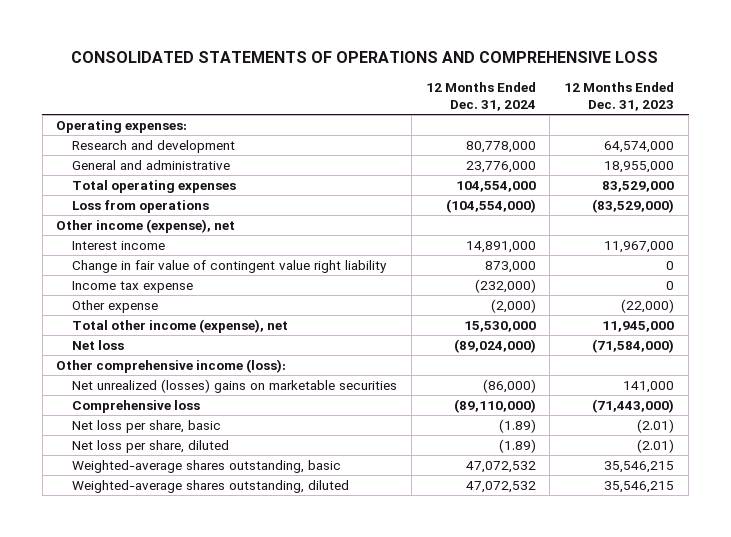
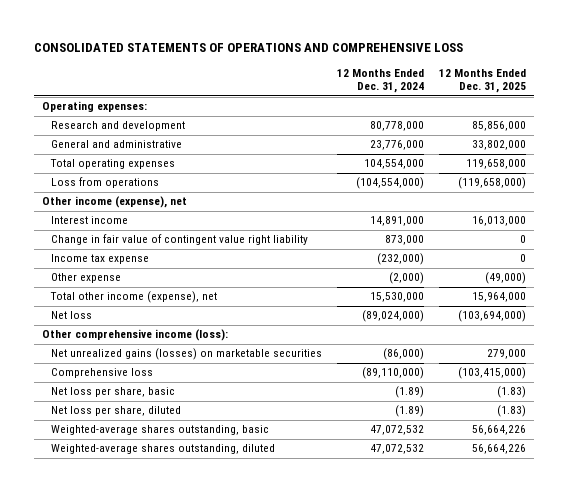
[564,82,675,111] 12 Months Ended Dec. 31, 2023 -> none
none -> [439,68,527,94] 12 Months Ended Dec. 31, 2025
[72,379,398,394] Net unrealized (losses) gains on marketable securities -> [50,348,322,361] Net unrealized gains (losses) on marketable securities

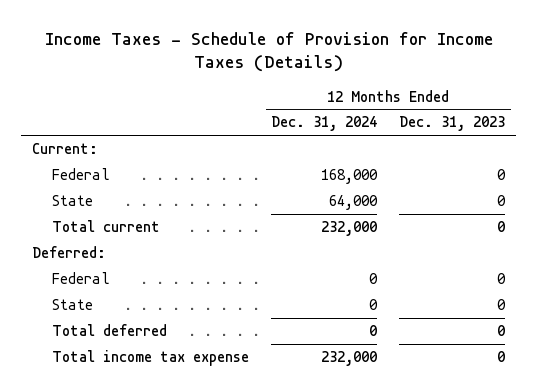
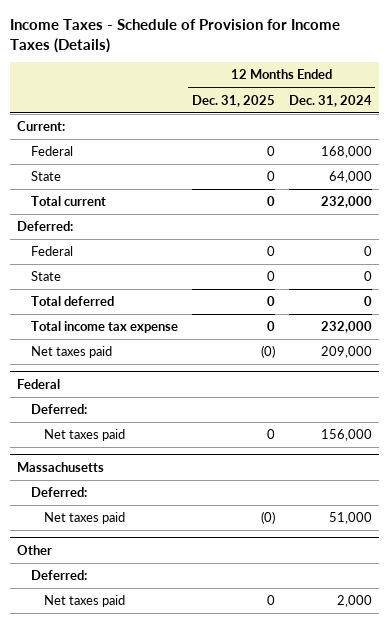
[399,116,506,132] Dec. 31, 2023 -> none
none -> [191,94,275,107] Dec. 31, 2025
none -> [30,346,112,359] Net taxes paid
none -> [17,378,61,389] Federal
none -> [30,404,87,415] Deferred:
none -> [44,429,126,442] Net taxes paid
none -> [17,461,105,472] Massachusetts
none -> [30,487,87,498] Deferred:
none -> [44,512,126,525] Net taxes paid
none -> [17,544,53,555] Other
none -> [30,570,87,581] Deferred:
none -> [44,595,126,608] Net taxes paid

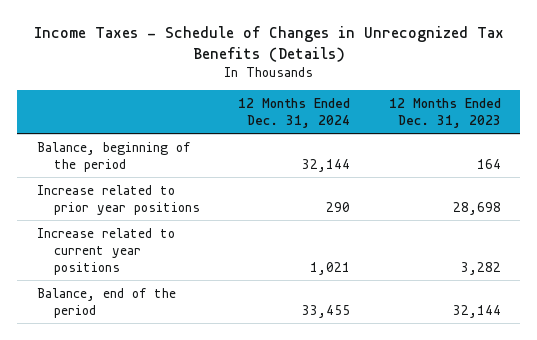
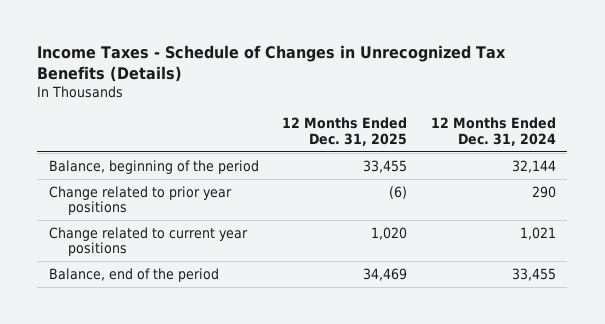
[388,97,501,128] 12 Months Ended Dec. 31, 2023 -> none
none -> [282,116,408,146] 12 Months Ended Dec. 31, 2025
[36,184,201,215] Increase related to prior year positions -> [48,185,232,216] Change related to prior year positions
[36,227,175,275] Increase related to current year positions -> [48,226,248,257] Change related to current year positions

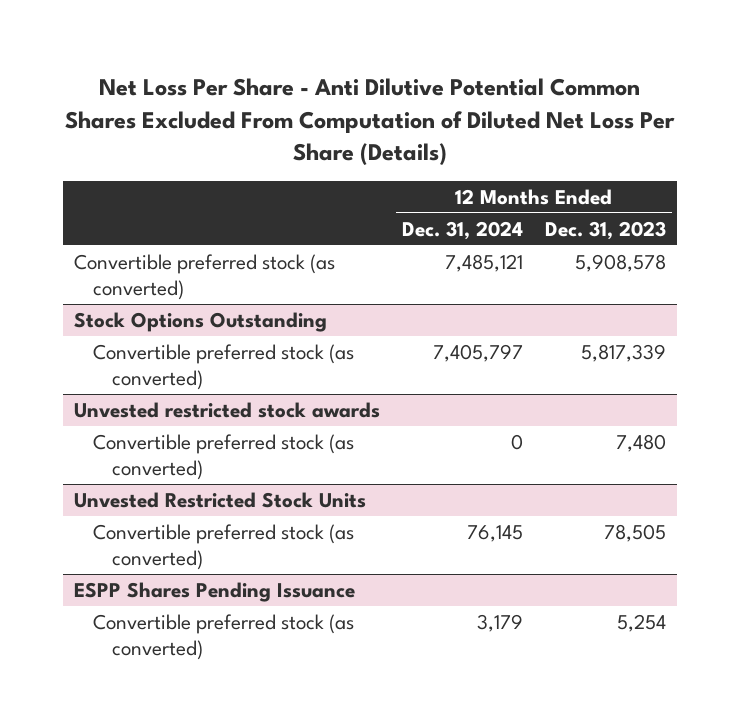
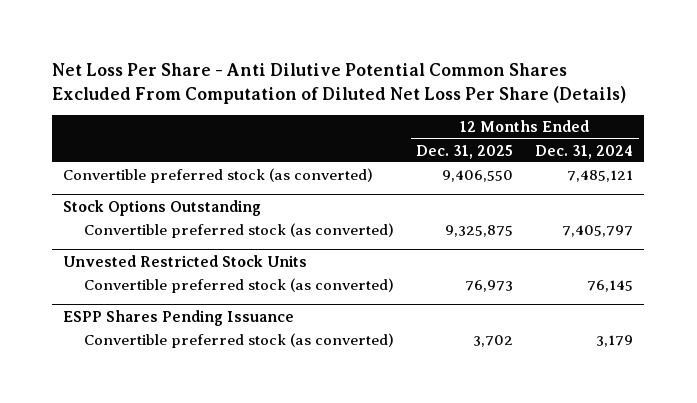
[545,220,667,240] Dec. 31, 2023 -> none
none -> [416,144,514,159] Dec. 31, 2025
[73,401,380,418] Unvested restricted stock awards -> none
[92,433,354,480] Convertible preferred stock (as converted) -> none

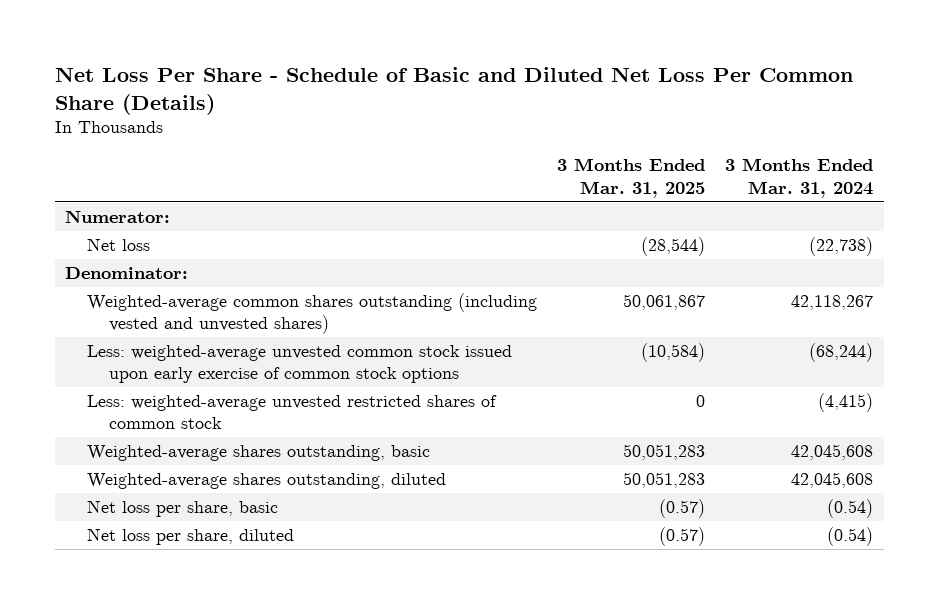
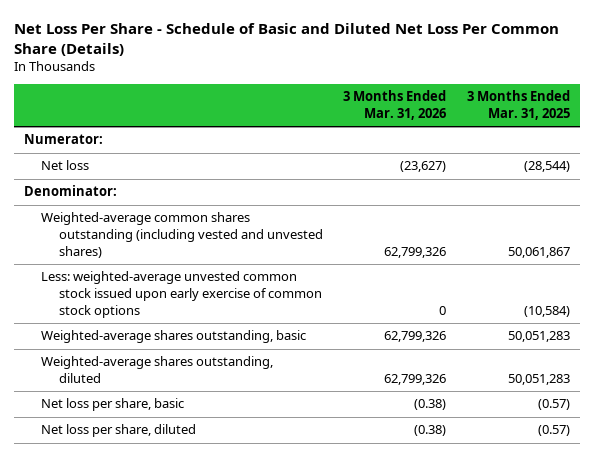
[725,158,874,198] 3 Months Ended Mar. 31, 2024 -> none
none -> [343,90,447,121] 3 Months Ended Mar. 31, 2026
[86,395,497,430] Less: weighted-average unvested restricted shares of common stock -> none

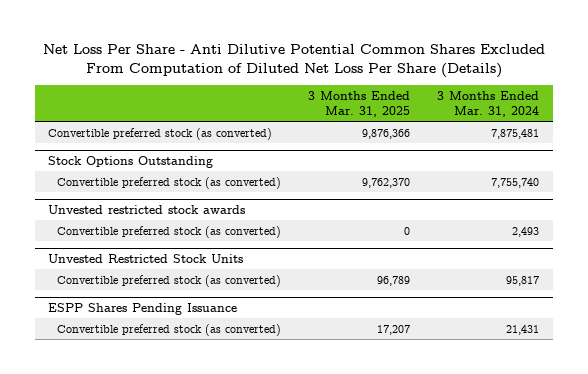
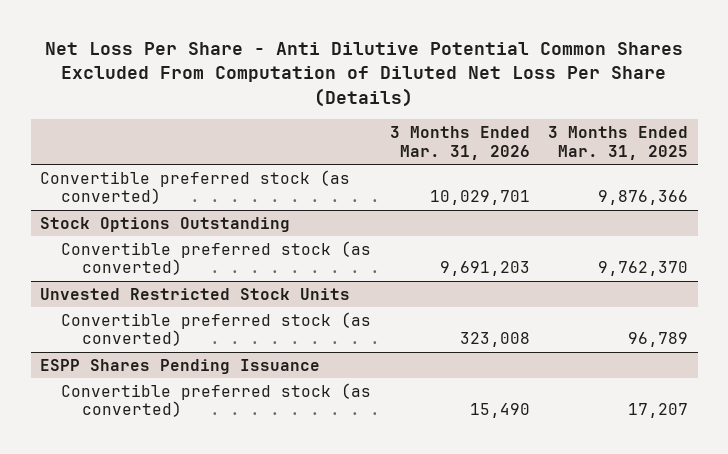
[437,90,540,118] 3 Months Ended Mar. 31, 2024 -> none
none -> [389,126,530,160] 3 Months Ended Mar. 31, 2026
[48,205,246,215] Unvested restricted stock awards -> none
[57,225,282,238] Convertible preferred stock (as converted) -> none

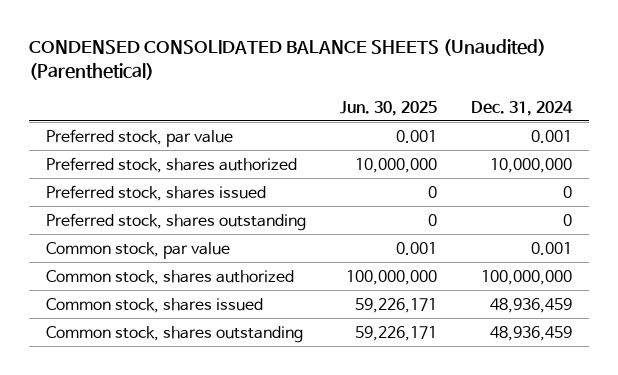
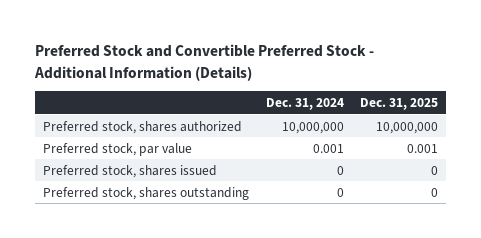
[28,39,546,81] CONDENSED CONSOLIDATED BALANCE SHEETS (Unaudited) (Parenthetical) -> [34,44,375,81] Preferred Stock and Convertible Preferred Stock - Additional Information (Details)
[339,100,437,116] Jun. 30, 2025 -> none
none -> [359,98,438,111] Dec. 31, 2025
[45,128,233,147] Preferred stock, par value -> [43,142,193,156] Preferred stock, par value
[45,241,230,259] Common stock, par value -> none
[45,269,294,285] Common stock, shares authorized -> none
[45,297,263,313] Common stock, shares issued -> none
[45,325,303,343] Common stock, shares outstanding -> none

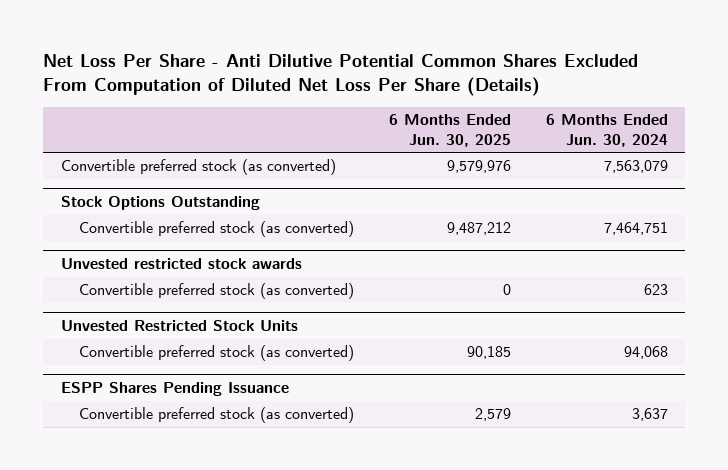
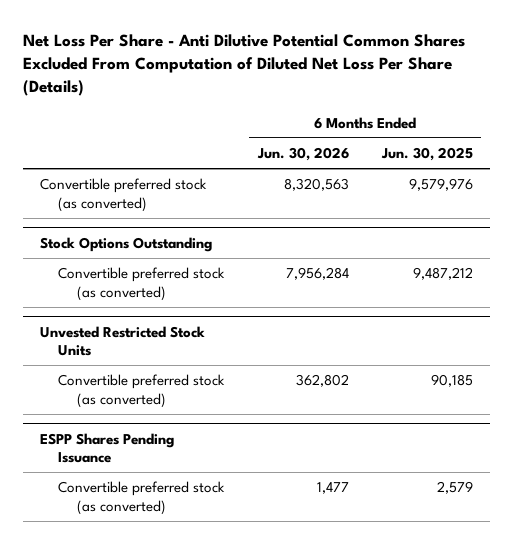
[545,113,668,147] 6 Months Ended Jun. 30, 2024 -> none
none -> [256,147,349,162] Jun. 30, 2026
[60,258,302,270] Unvested restricted stock awards -> none
[78,283,354,300] Convertible preferred stock (as converted) -> none

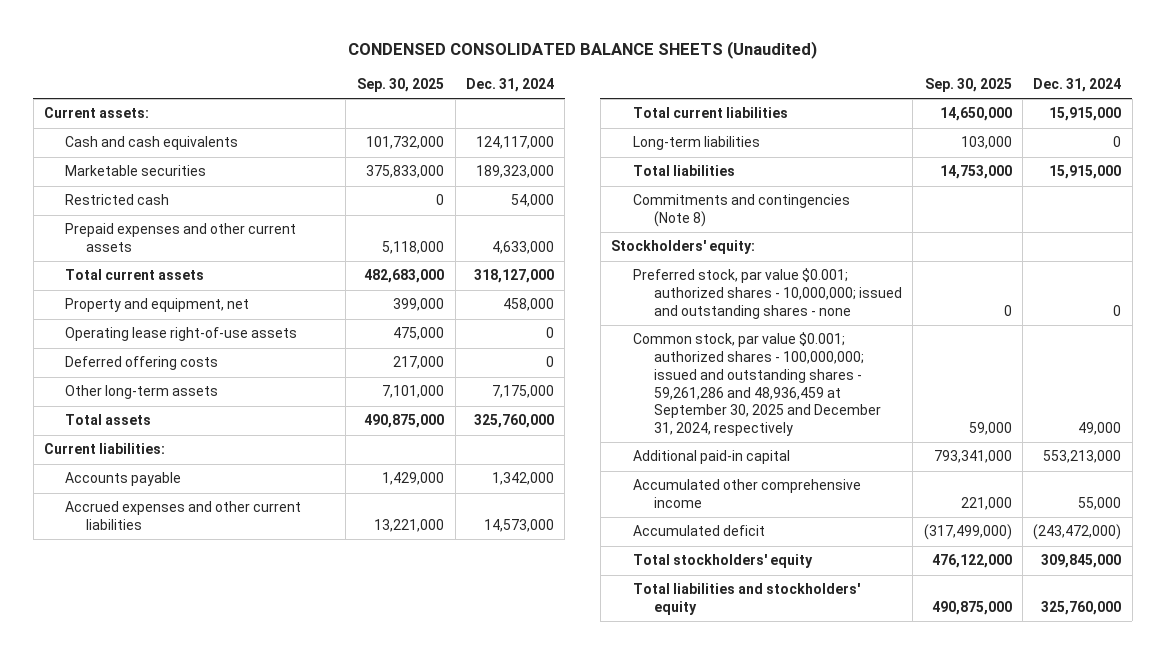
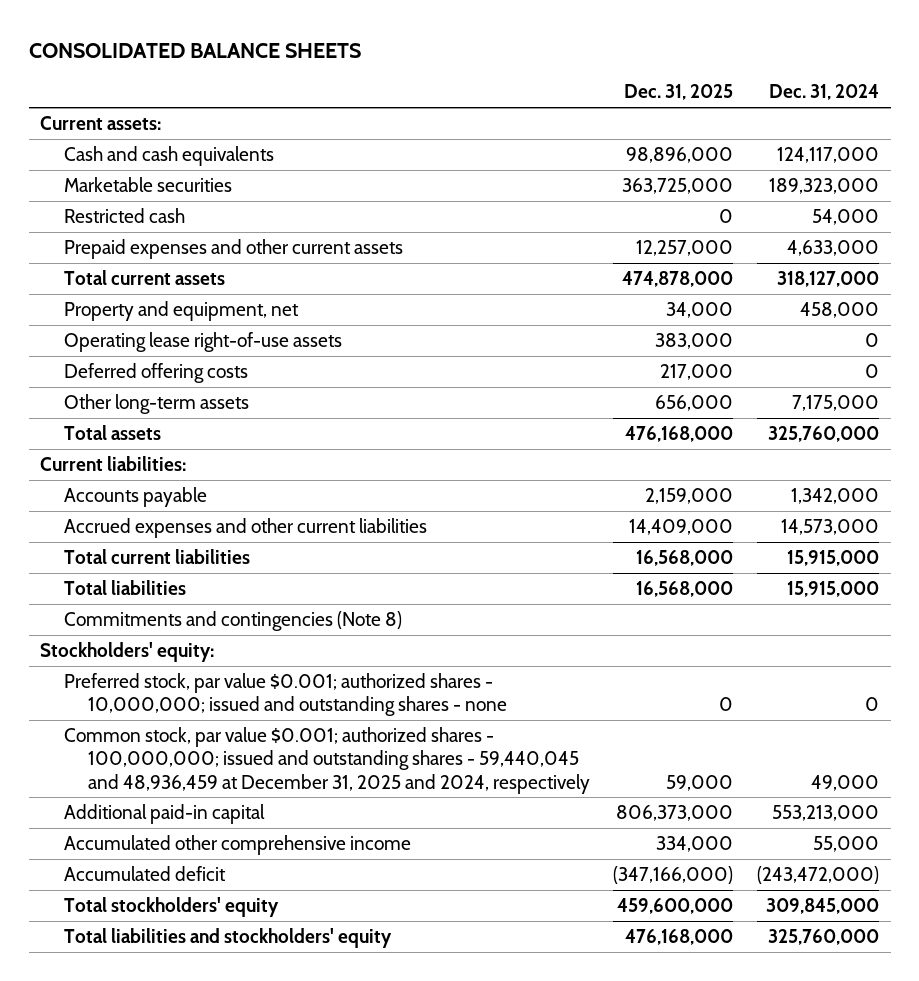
[347,41,817,60] CONDENSED CONSOLIDATED BALANCE SHEETS (Unaudited) -> [28,42,361,58] CONSOLIDATED BALANCE SHEETS
[357,77,445,92] Sep. 30, 2025 -> none
none -> [624,84,734,101] Dec. 31, 2025
[632,136,760,151] Long-term liabilities -> none
[632,332,881,436] Common stock, par value $0.001; authorized shares - 100,000,000; issued and outstanding shares - 59,261,286 and 48,936,459 at September 30, 2025 and December 31, 2024, respectively -> [64,726,591,794] Common stock, par value $0.001; authorized shares - 100,000,000; issued and outstanding shares - 59,440,045 and 48,936,459 at December 31, 2025 and 2024, respectively

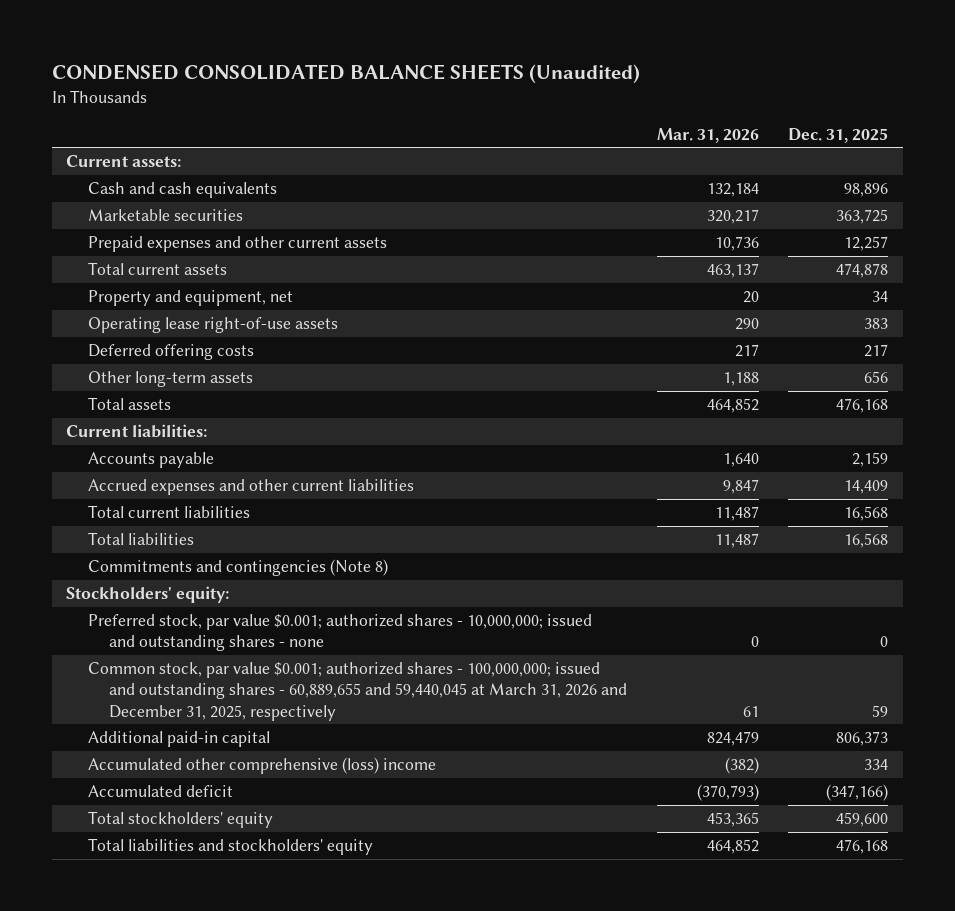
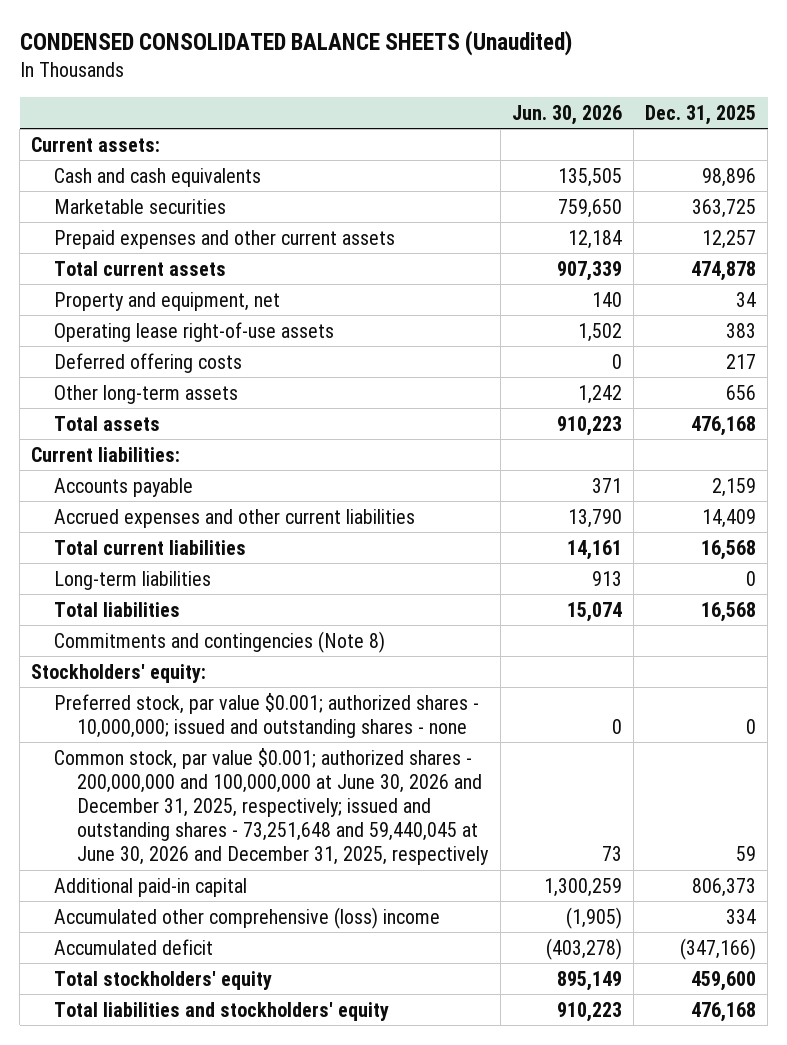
[656,127,759,143] Mar. 31, 2026 -> none
none -> [511,104,622,125] Jun. 30, 2026
none -> [54,570,212,590] Long-term liabilities
[87,662,628,721] Common stock, par value $0.001; authorized shares - 100,000,000; issued and outstanding shares - 60,889,655 and 59,440,045 at March 31, 2026 and December 31, 2025, respectively -> [54,747,490,866] Common stock, par value $0.001; authorized shares - 200,000,000 and 100,000,000 at June 30, 2026 and December 31, 2025, respectively; issued and outstanding shares - 73,251,648 and 59,440,045 at June 30, 2026 and December 31, 2025, respectively

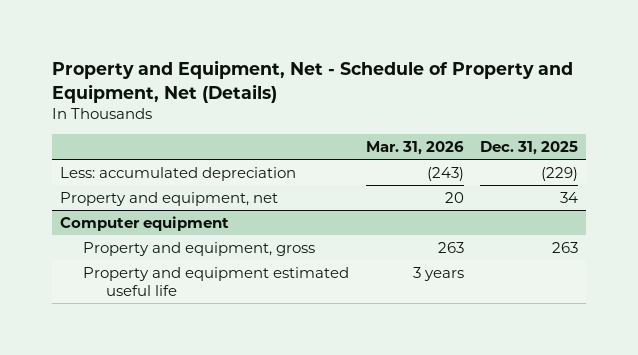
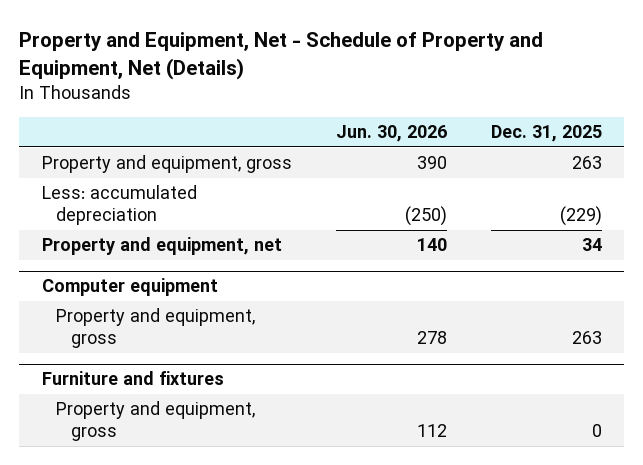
[365,140,464,155] Mar. 31, 2026 -> none
none -> [335,125,447,143] Jun. 30, 2026
none -> [41,155,292,174] Property and equipment, gross
[82,266,349,296] Property and equipment estimated useful life -> none
none -> [41,371,224,386] Furniture and fixtures
none -> [56,401,256,442] Property and equipment, gross

